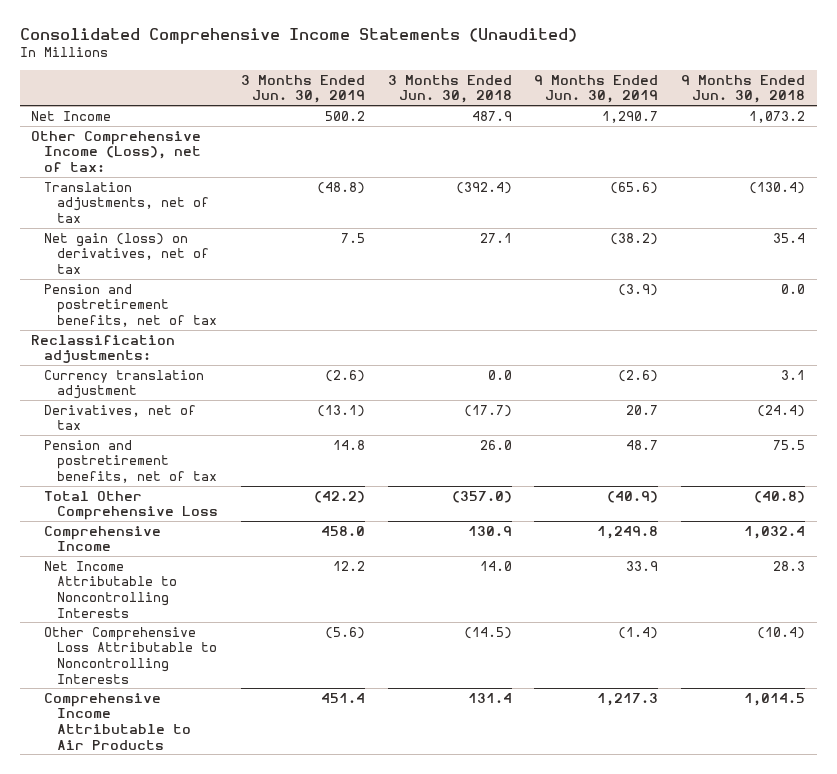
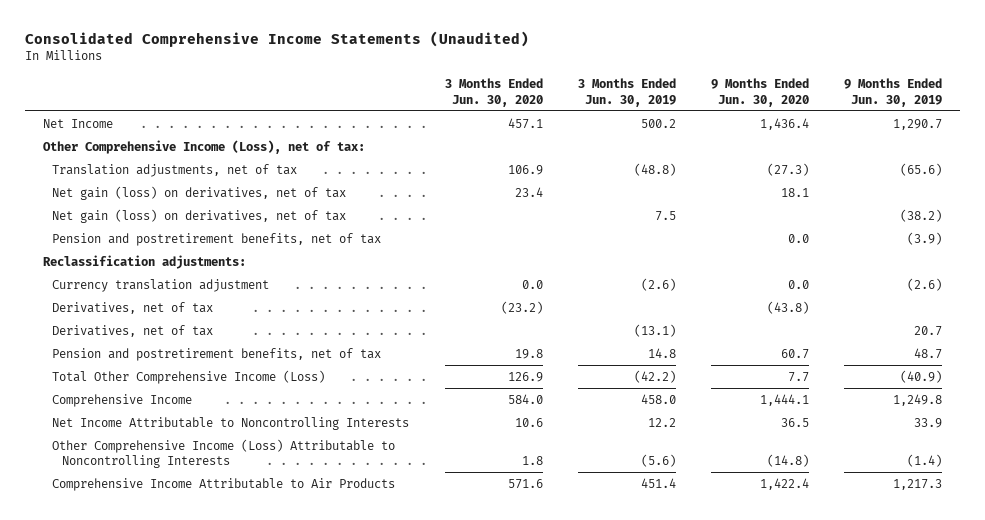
[387,74,512,104] 3 Months Ended Jun. 30, 2018 -> none
[681,74,806,104] 9 Months Ended Jun. 30, 2018 -> none
none -> [444,78,543,107] 3 Months Ended Jun. 30, 2020
none -> [710,78,809,107] 9 Months Ended Jun. 30, 2020
none -> [52,185,347,200] Net gain (loss) on derivatives, net of tax
none -> [52,301,214,314] Derivatives, net of tax
[44,490,218,521] Total Other Comprehensive Loss -> [52,369,326,384] Total Other Comprehensive Income (Loss)
[44,626,217,684] Other Comprehensive Loss Attributable to Noncontrolling Interests -> [52,438,396,469] Other Comprehensive Income (Loss) Attributable to Noncontrolling Interests

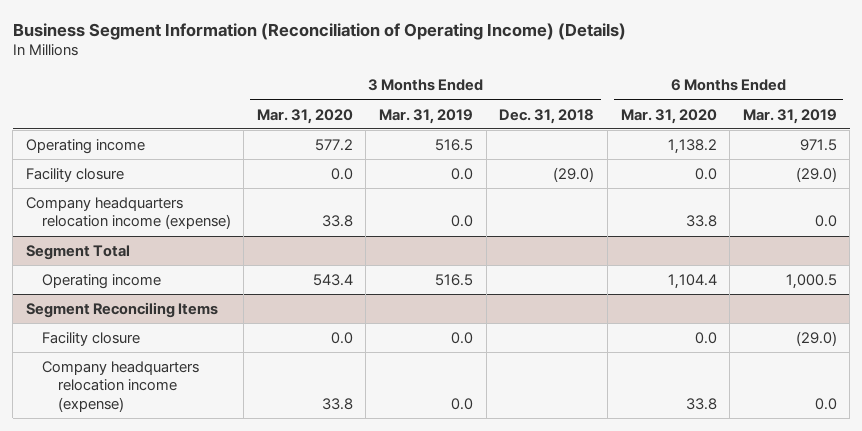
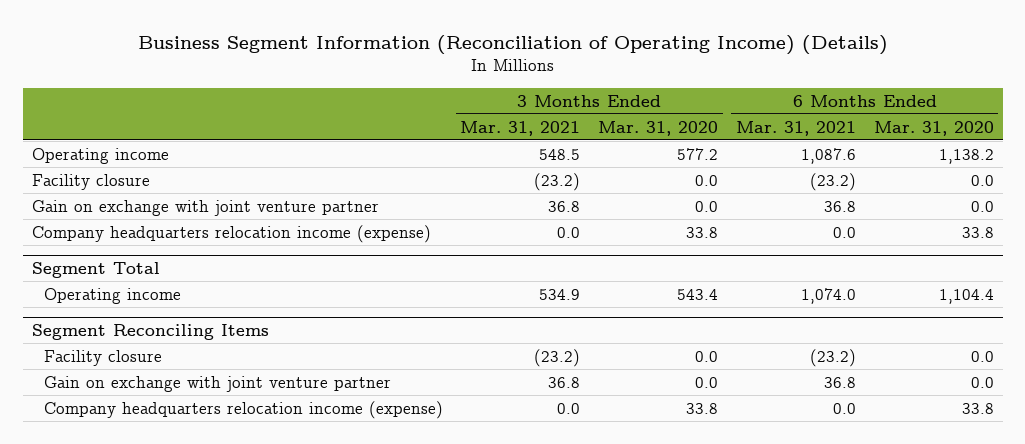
[379,108,474,124] Mar. 31, 2019 -> none
[499,108,595,124] Dec. 31, 2018 -> none
[742,108,837,124] Mar. 31, 2019 -> none
none -> [460,120,581,136] Mar. 31, 2021
none -> [735,120,856,136] Mar. 31, 2021
none -> [31,199,379,216] Gain on exchange with joint venture partner
none -> [43,375,391,392] Gain on exchange with joint venture partner

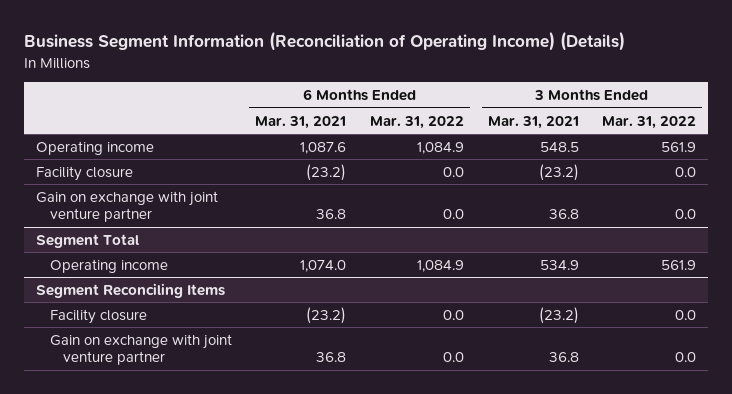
[598,120,719,136] Mar. 31, 2020 -> none
[873,120,994,136] Mar. 31, 2020 -> none
none -> [369,115,464,129] Mar. 31, 2022
none -> [602,115,697,129] Mar. 31, 2022
[31,224,431,243] Company headquarters relocation income (expense) -> none
[43,400,443,419] Company headquarters relocation income (expense) -> none

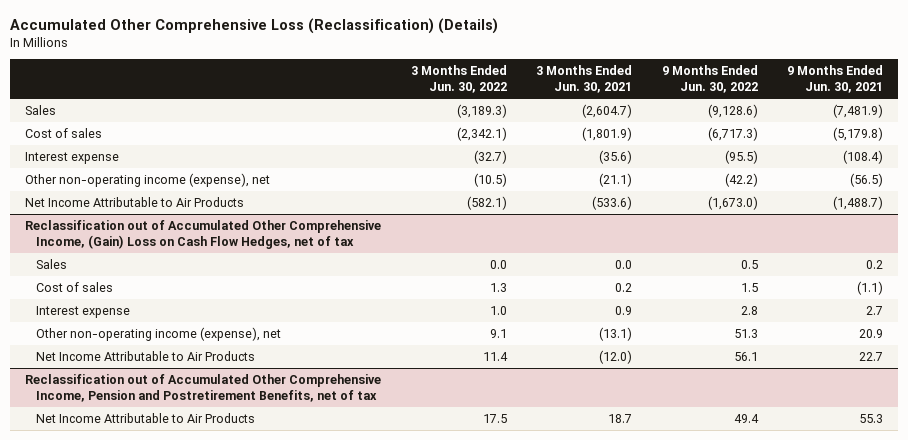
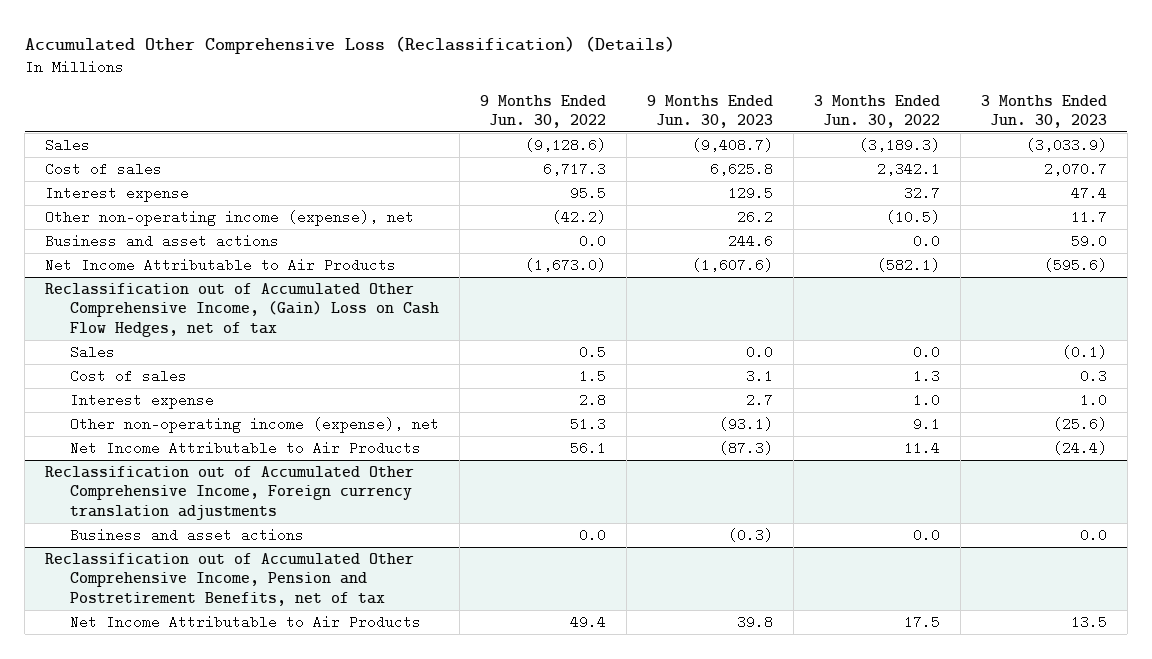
[536,65,633,93] 3 Months Ended Jun. 30, 2021 -> none
[787,65,884,93] 9 Months Ended Jun. 30, 2021 -> none
none -> [647,94,774,128] 9 Months Ended Jun. 30, 2023
none -> [980,94,1107,128] 3 Months Ended Jun. 30, 2023
[456,127,507,142] (2,342.1) -> [877,162,941,177] 2,342.1
[707,127,758,142] (6,717.3) -> [543,162,607,177] 6,717.3
[473,150,507,165] (32.7) -> [904,186,941,201] 32.7
[724,150,758,165] (95.5) -> [570,186,607,201] 95.5
none -> [45,234,280,249] Business and asset actions
none -> [45,466,415,520] Reclassification out of Accumulated Other Comprehensive Income, Foreign currency translation adjustments
none -> [70,528,305,543] Business and asset actions

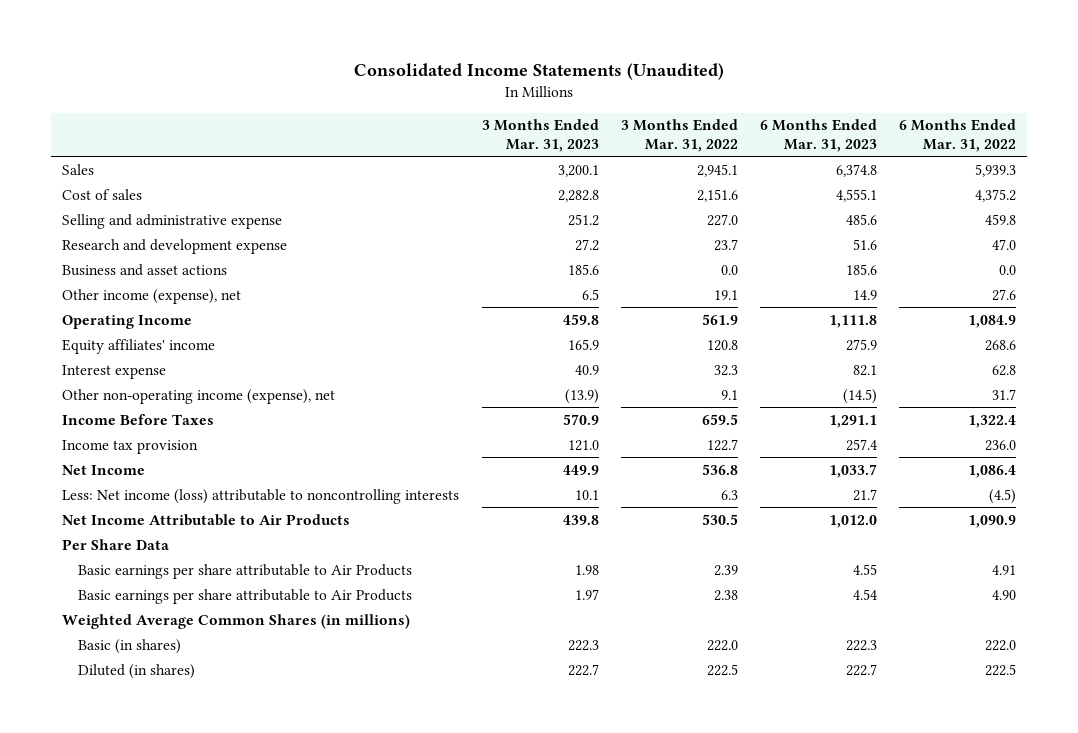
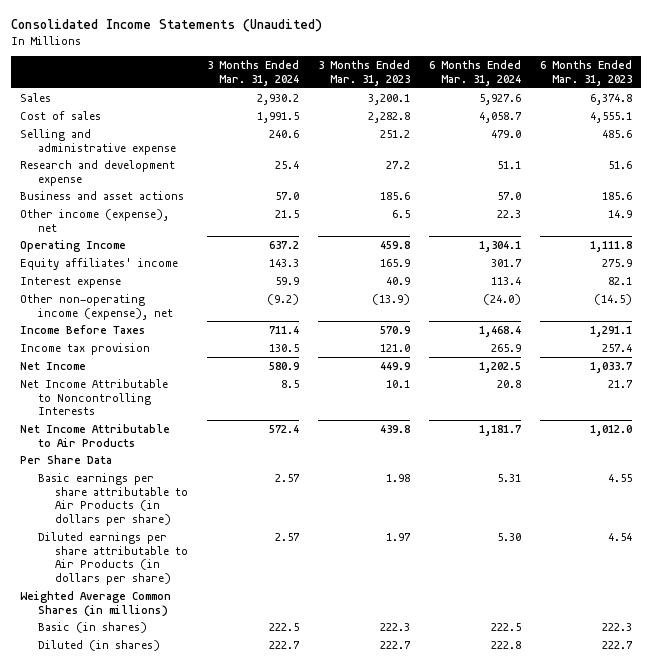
[620,119,738,152] 3 Months Ended Mar. 31, 2022 -> none
[899,119,1017,152] 6 Months Ended Mar. 31, 2022 -> none
none -> [206,60,299,87] 3 Months Ended Mar. 31, 2024
none -> [428,60,521,87] 6 Months Ended Mar. 31, 2024
[62,488,460,504] Less: Net income (loss) attributable to noncontrolling interests -> [20,378,169,416] Net Income Attributable to Noncontrolling Interests
[78,563,413,579] Basic earnings per share attributable to Air Products -> [37,472,188,527] Basic earnings per share attributable to Air Products (in dollars per share)
[78,588,413,604] Basic earnings per share attributable to Air Products -> [37,531,188,586] Diluted earnings per share attributable to Air Products (in dollars per share)

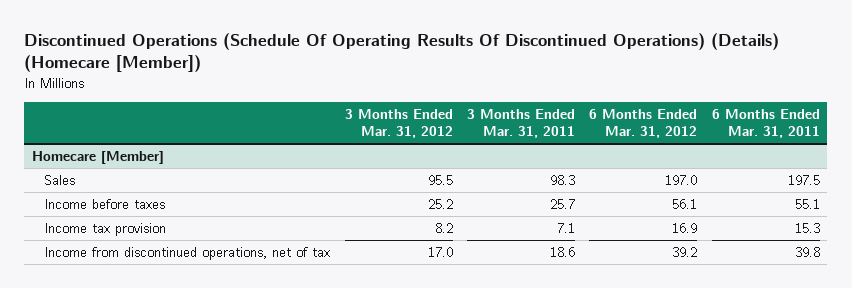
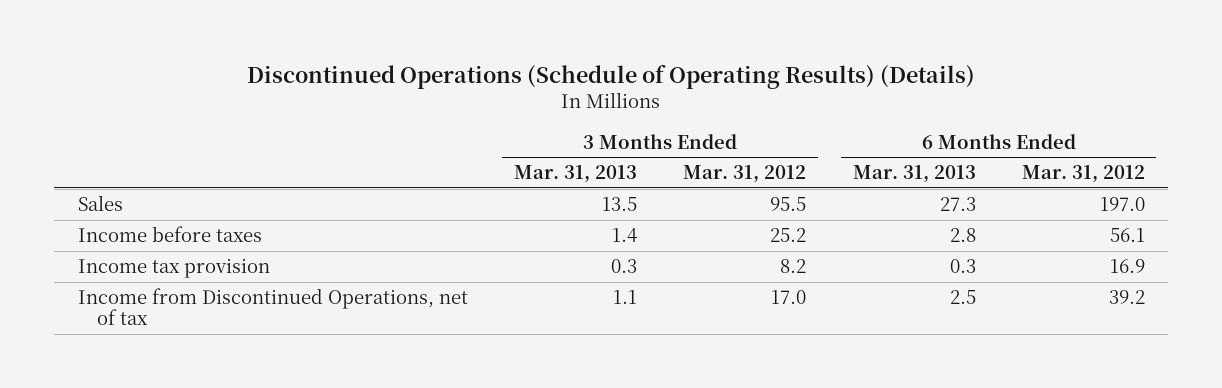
[24,33,780,73] Discontinued Operations (Schedule Of Operating Results Of Discontinued Operations) (Details) (Homecare [Member]) -> [247,65,976,90] Discontinued Operations (Schedule of Operating Results) (Details)
[467,108,576,139] 3 Months Ended Mar. 31, 2011 -> none
[711,108,820,139] 6 Months Ended Mar. 31, 2011 -> none
none -> [513,165,637,184] Mar. 31, 2013
none -> [852,165,976,184] Mar. 31, 2013
[31,150,164,164] Homecare [Member] -> none
[44,246,331,260] Income from discontinued operations, net of tax -> [77,288,468,326] Income from Discontinued Operations, net of tax

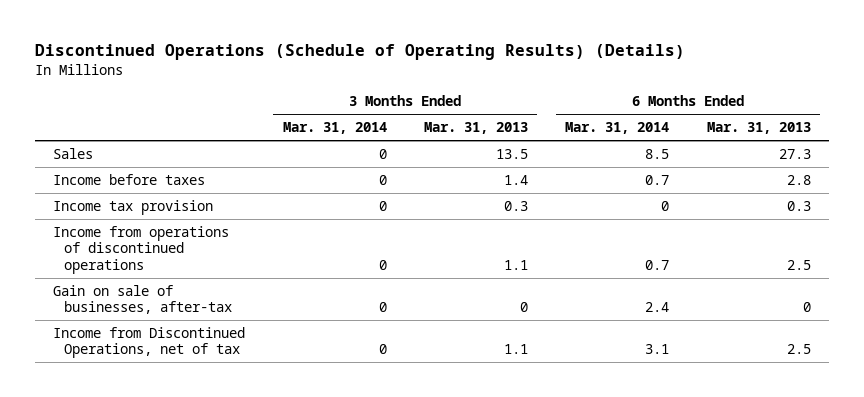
[683,165,807,184] Mar. 31, 2012 -> none
[1021,165,1145,184] Mar. 31, 2012 -> none
none -> [282,122,387,135] Mar. 31, 2014
none -> [565,122,670,135] Mar. 31, 2014
none -> [53,225,230,274] Income from operations of discontinued operations
none -> [53,284,232,315] Gain on sale of businesses, after-tax

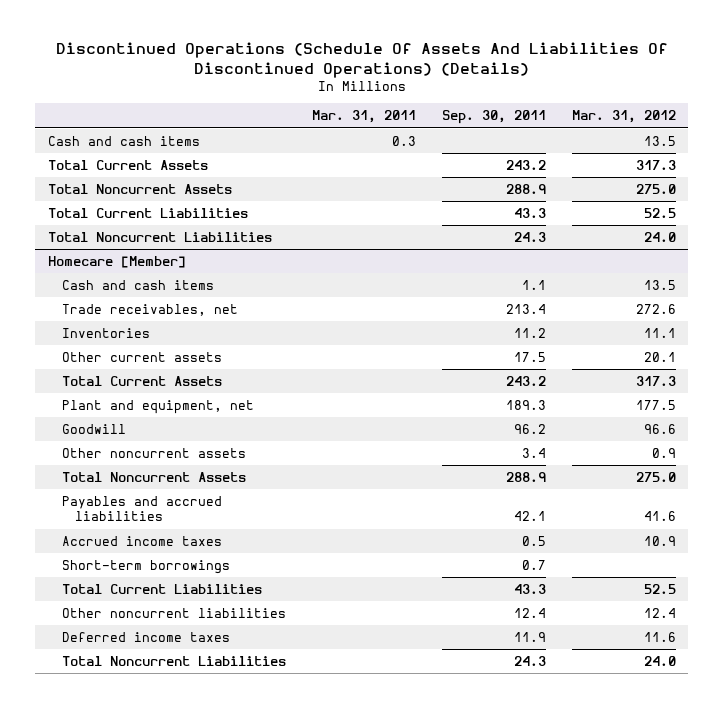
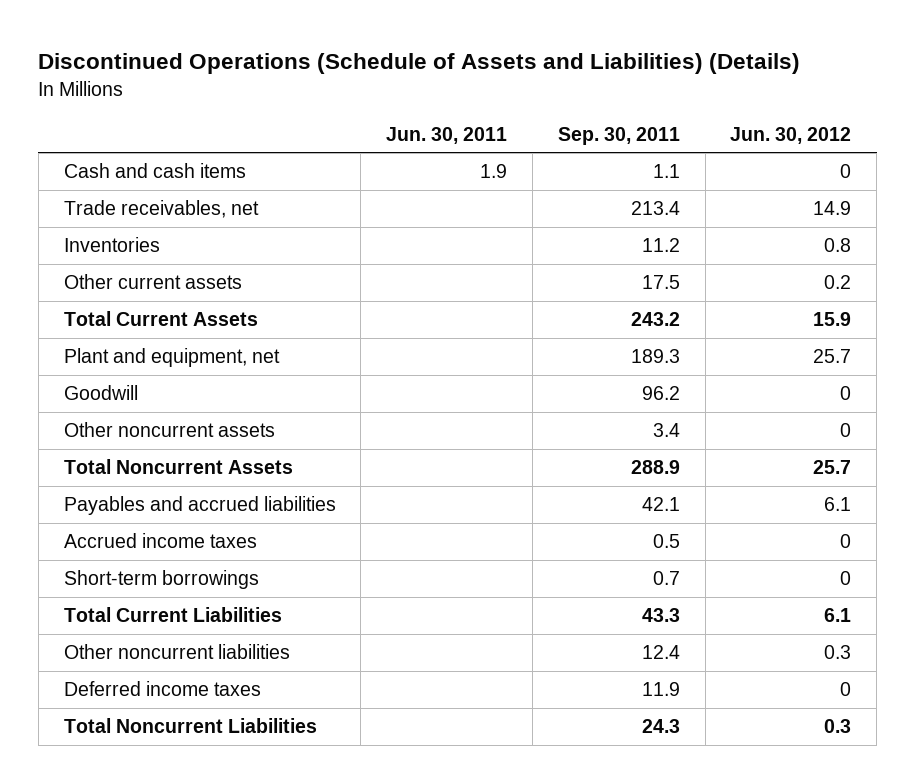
[55,42,668,78] Discontinued Operations (Schedule Of Assets And Liabilities Of Discontinued Operations) (Details) -> [38,52,801,74] Discontinued Operations (Schedule of Assets and Liabilities) (Details)
[311,110,416,124] Mar. 31, 2011 -> none
[571,110,676,124] Mar. 31, 2012 -> none
none -> [386,126,508,144] Jun. 30, 2011
none -> [730,126,852,144] Jun. 30, 2012
[47,135,200,146] Cash and cash items -> none
[47,159,208,170] Total Current Assets -> none
[47,183,232,194] Total Noncurrent Assets -> none
[47,207,248,218] Total Current Liabilities -> none
[47,231,272,242] Total Noncurrent Liabilities -> none
[47,255,186,268] Homecare [Member] -> none

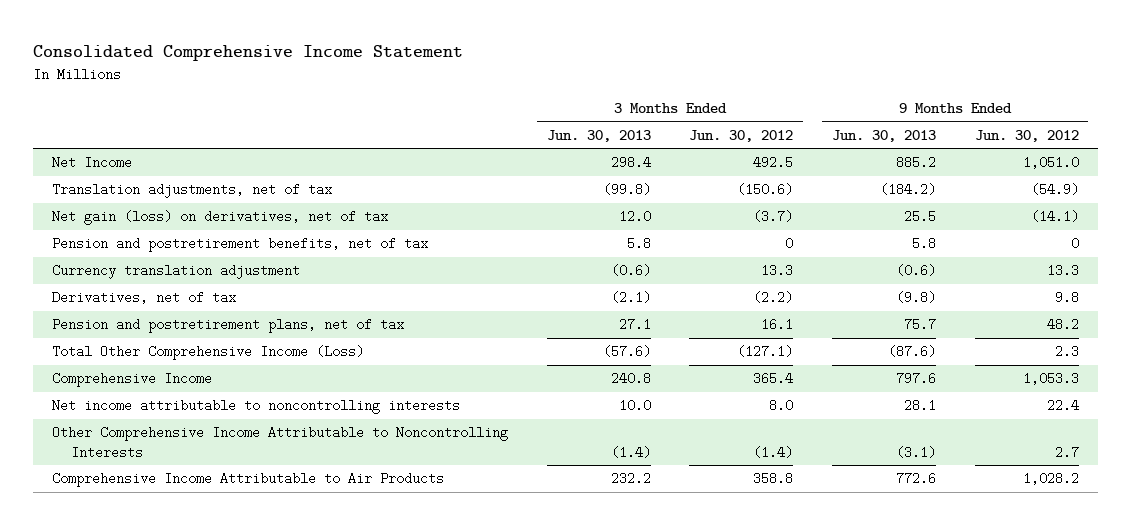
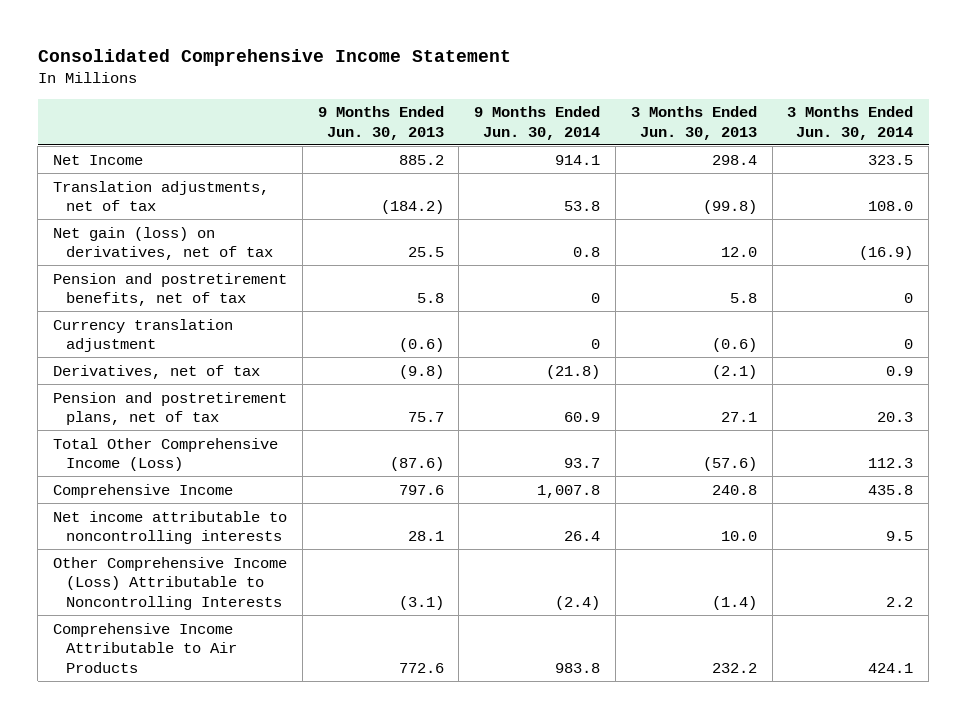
[689,129,794,142] Jun. 30, 2012 -> none
[974,129,1079,142] Jun. 30, 2012 -> none
none -> [474,106,601,140] 9 Months Ended Jun. 30, 2014
none -> [787,106,914,140] 3 Months Ended Jun. 30, 2014
[52,426,509,459] Other Comprehensive Income Attributable to Noncontrolling Interests -> [52,556,287,610] Other Comprehensive Income (Loss) Attributable to Noncontrolling Interests

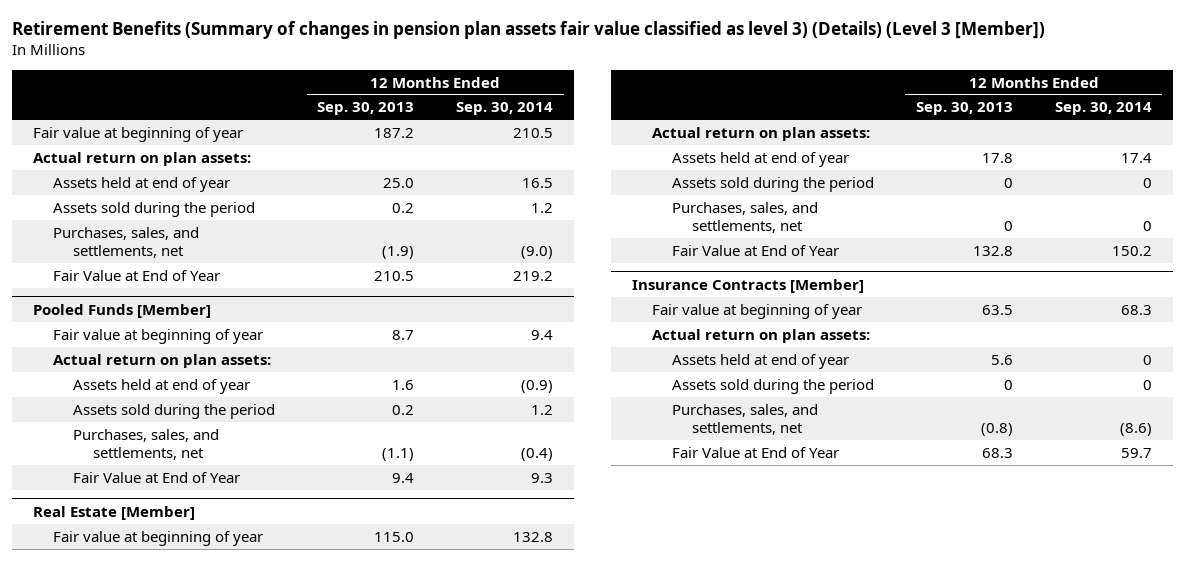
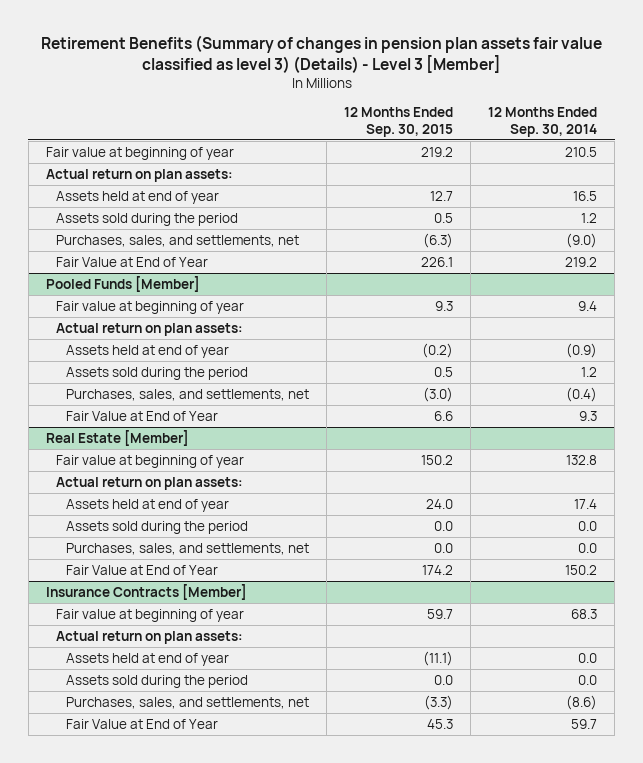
[12,21,1046,40] Retirement Benefits (Summary of changes in pension plan assets fair value classified as level 3) (Details) (Level 3 [Member]) -> [40,35,602,74] Retirement Benefits (Summary of changes in pension plan assets fair value classified as level 3) (Details) - Level 3 [Member]
[317,102,415,116] Sep. 30, 2013 -> none
none -> [344,107,454,137] 12 Months Ended Sep. 30, 2015
[1142,177,1152,188] 0 -> [578,520,598,531] 0.0
[1142,220,1152,231] 0 -> [578,542,598,553] 0.0
[1142,354,1152,365] 0 -> [578,652,598,663] 0.0
[1142,379,1152,390] 0 -> [578,674,598,685] 0.0

